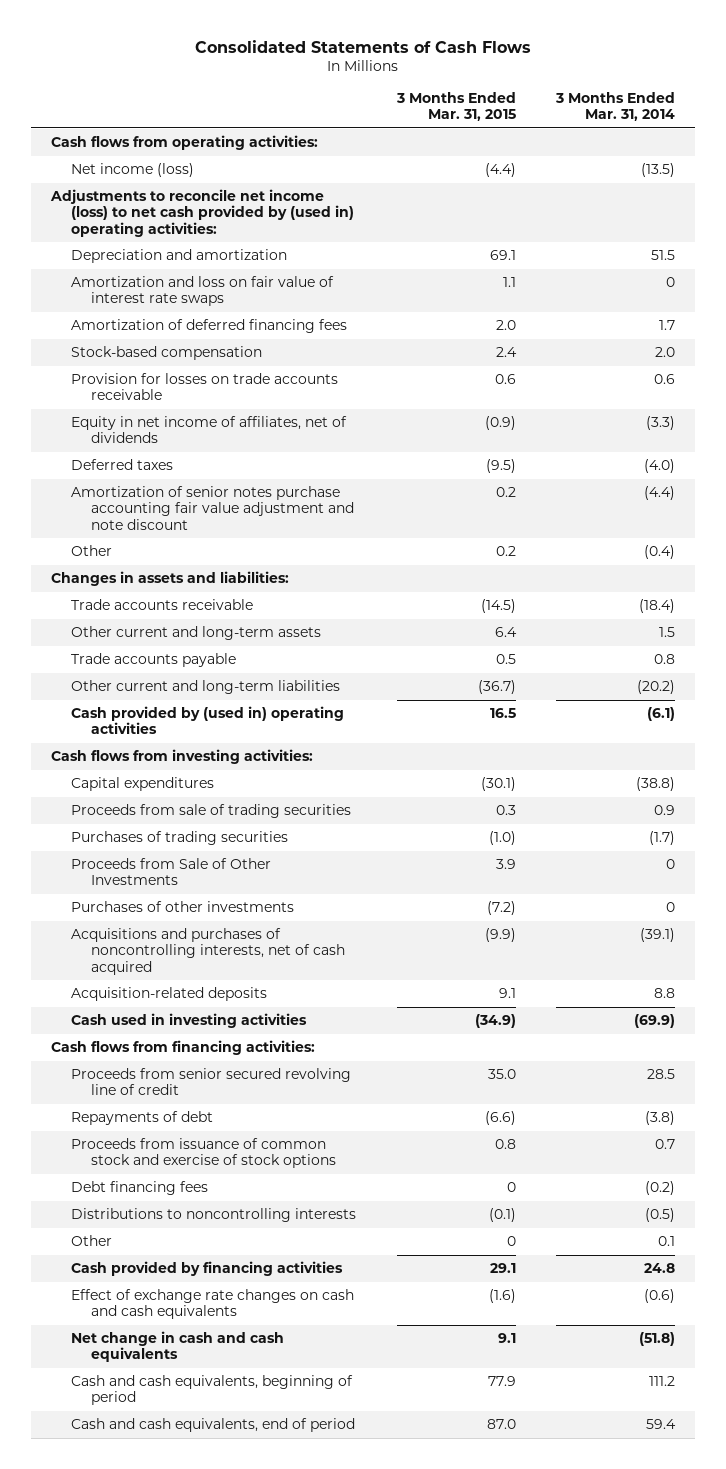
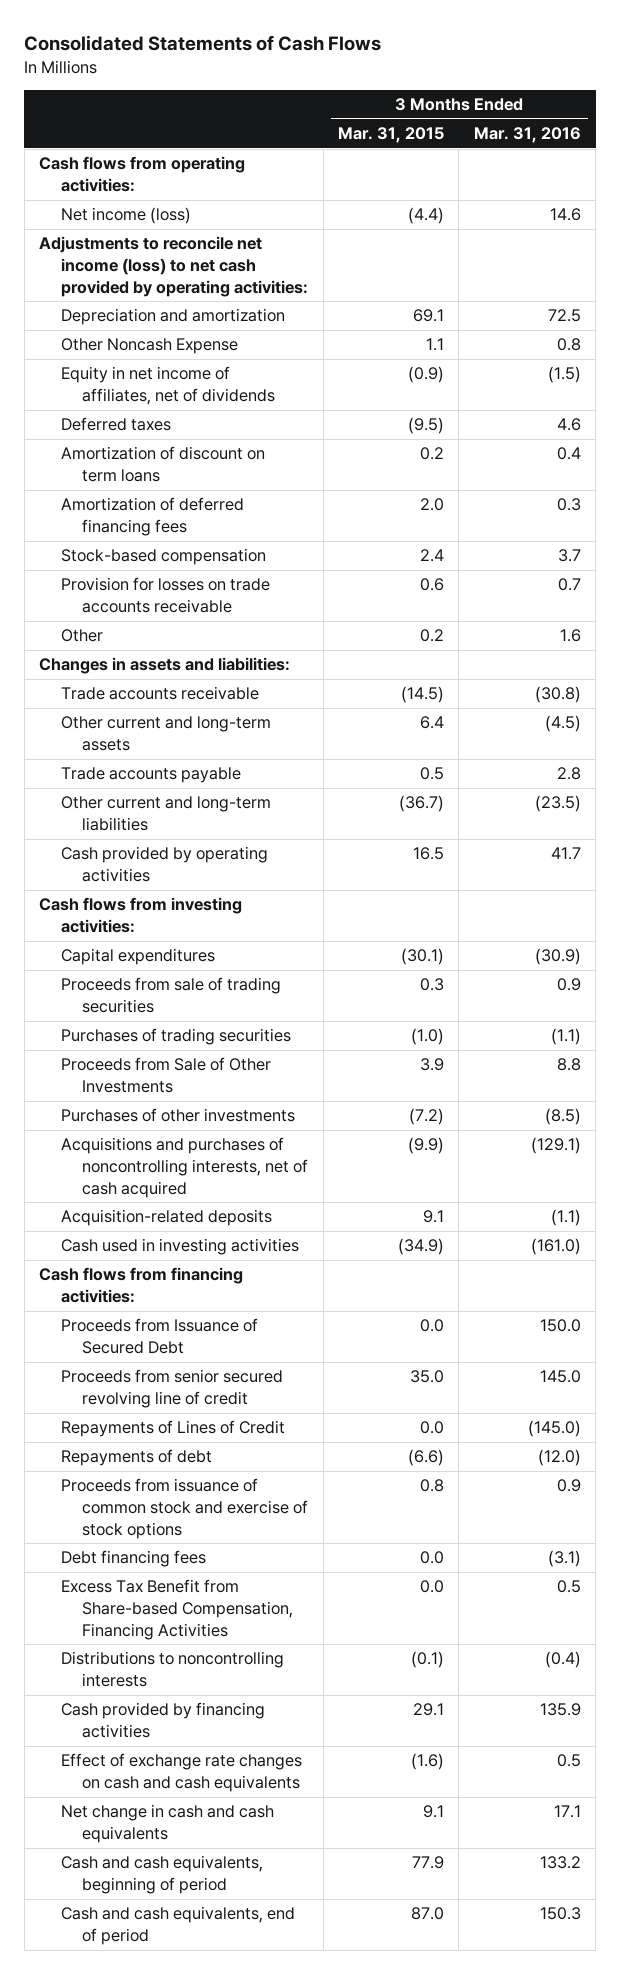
[555,92,676,122] 3 Months Ended Mar. 31, 2014 -> none
none -> [473,127,581,144] Mar. 31, 2016
[50,189,355,237] Adjustments to reconcile net income (loss) to net cash provided by (used in) operating activities: -> [39,236,308,297] Adjustments to reconcile net income (loss) to net cash provided by operating activities:
[71,276,335,307] Amortization and loss on fair value of interest rate swaps -> [60,338,238,355] Other Noncash Expense
[71,416,348,444] Equity in net income of affiliates, net of dividends -> [60,366,276,406] Equity in net income of affiliates, net of dividends
[71,459,174,471] Deferred taxes -> [60,417,171,432] Deferred taxes
none -> [60,446,265,483] Amortization of discount on term loans
[71,486,355,530] Amortization of senior notes purchase accounting fair value adjustment and note discount -> none
[71,706,345,735] Cash provided by (used in) operating activities -> [60,846,268,883] Cash provided by operating activities
none -> [60,1318,258,1355] Proceeds from Issuance of Secured Debt
none -> [60,1420,285,1438] Repayments of Lines of Credit
[506,1182,516,1193] 0 -> [419,1551,444,1565] 0.0
none -> [60,1579,294,1640] Excess Tax Benefit from Share-based Compensation, Financing Activities
[71,1235,113,1247] Other -> none

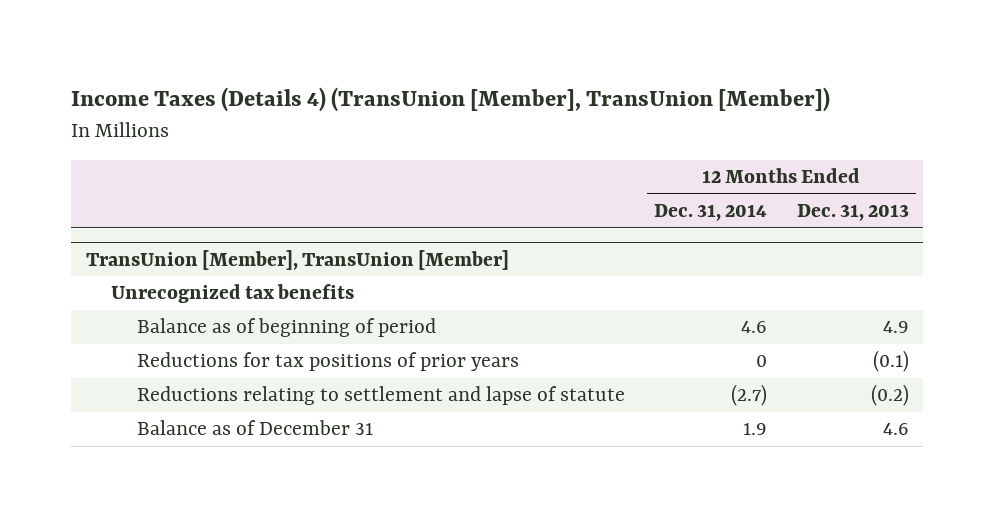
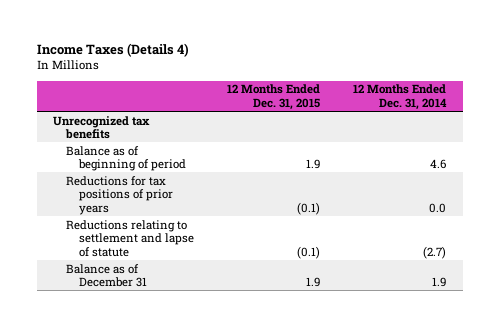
[71,87,831,113] Income Taxes (Details 4) (TransUnion [Member], TransUnion [Member]) -> [36,43,189,58] Income Taxes (Details 4)
[796,204,909,222] Dec. 31, 2013 -> none
none -> [227,84,321,110] 12 Months Ended Dec. 31, 2015
[85,249,509,270] TransUnion [Member], TransUnion [Member] -> none
[756,355,768,368] 0 -> [429,202,447,213] 0.0

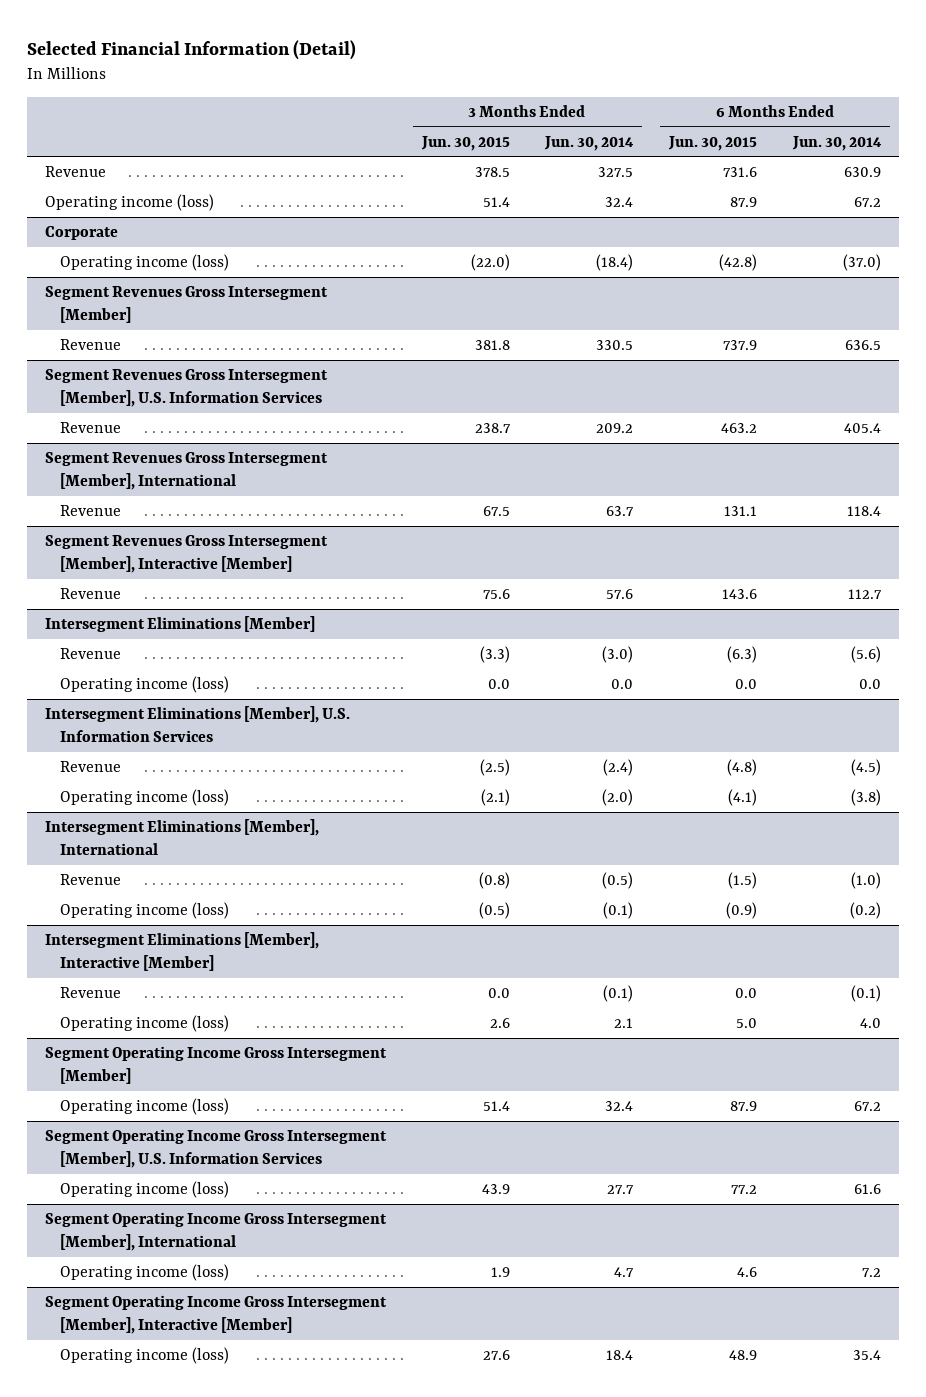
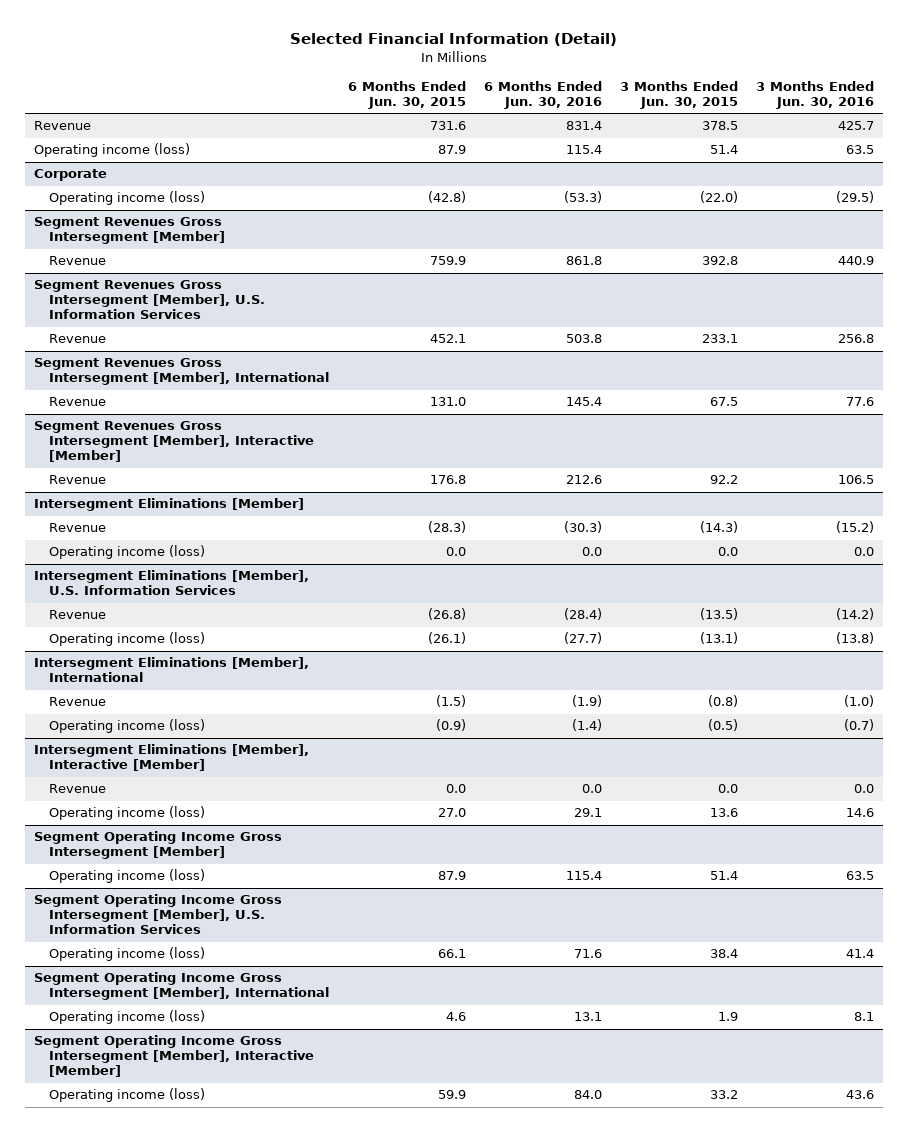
[544,135,635,151] Jun. 30, 2014 -> none
[791,135,882,151] Jun. 30, 2014 -> none
none -> [483,80,602,109] 6 Months Ended Jun. 30, 2016
none -> [755,80,874,109] 3 Months Ended Jun. 30, 2016
[474,339,510,350] 381.8 -> [701,256,738,266] 392.8
[722,339,757,350] 737.9 -> [429,256,466,266] 759.9
[474,422,511,433] 238.7 -> [701,334,738,344] 233.1
[720,422,757,433] 463.2 -> [429,334,466,344] 452.1
[723,505,757,516] 131.1 -> [429,397,466,407] 131.0
[482,588,510,599] 75.6 -> [709,475,738,485] 92.2
[721,588,757,599] 143.6 -> [429,475,466,485] 176.8
[479,645,510,663] (3.3) -> [699,521,738,534] (14.3)
[726,645,757,663] (6.3) -> [427,521,466,534] (28.3)
[479,758,510,776] (2.5) -> [699,608,738,621] (13.5)
[726,758,757,776] (4.8) -> [427,608,466,621] (26.8)
[480,788,510,806] (2.1) -> [699,632,738,645] (13.1)
[727,788,757,806] (4.1) -> [427,632,466,645] (26.1)
[489,1017,510,1028] 2.6 -> [709,808,738,818] 13.6
[735,1017,757,1028] 5.0 -> [437,808,466,818] 27.0
[481,1183,510,1194] 43.9 -> [709,949,738,959] 38.4
[730,1184,757,1194] 77.2 -> [437,949,466,959] 66.1
[482,1349,510,1360] 27.6 -> [709,1090,738,1100] 33.2
[728,1349,757,1360] 48.9 -> [437,1090,466,1100] 59.9

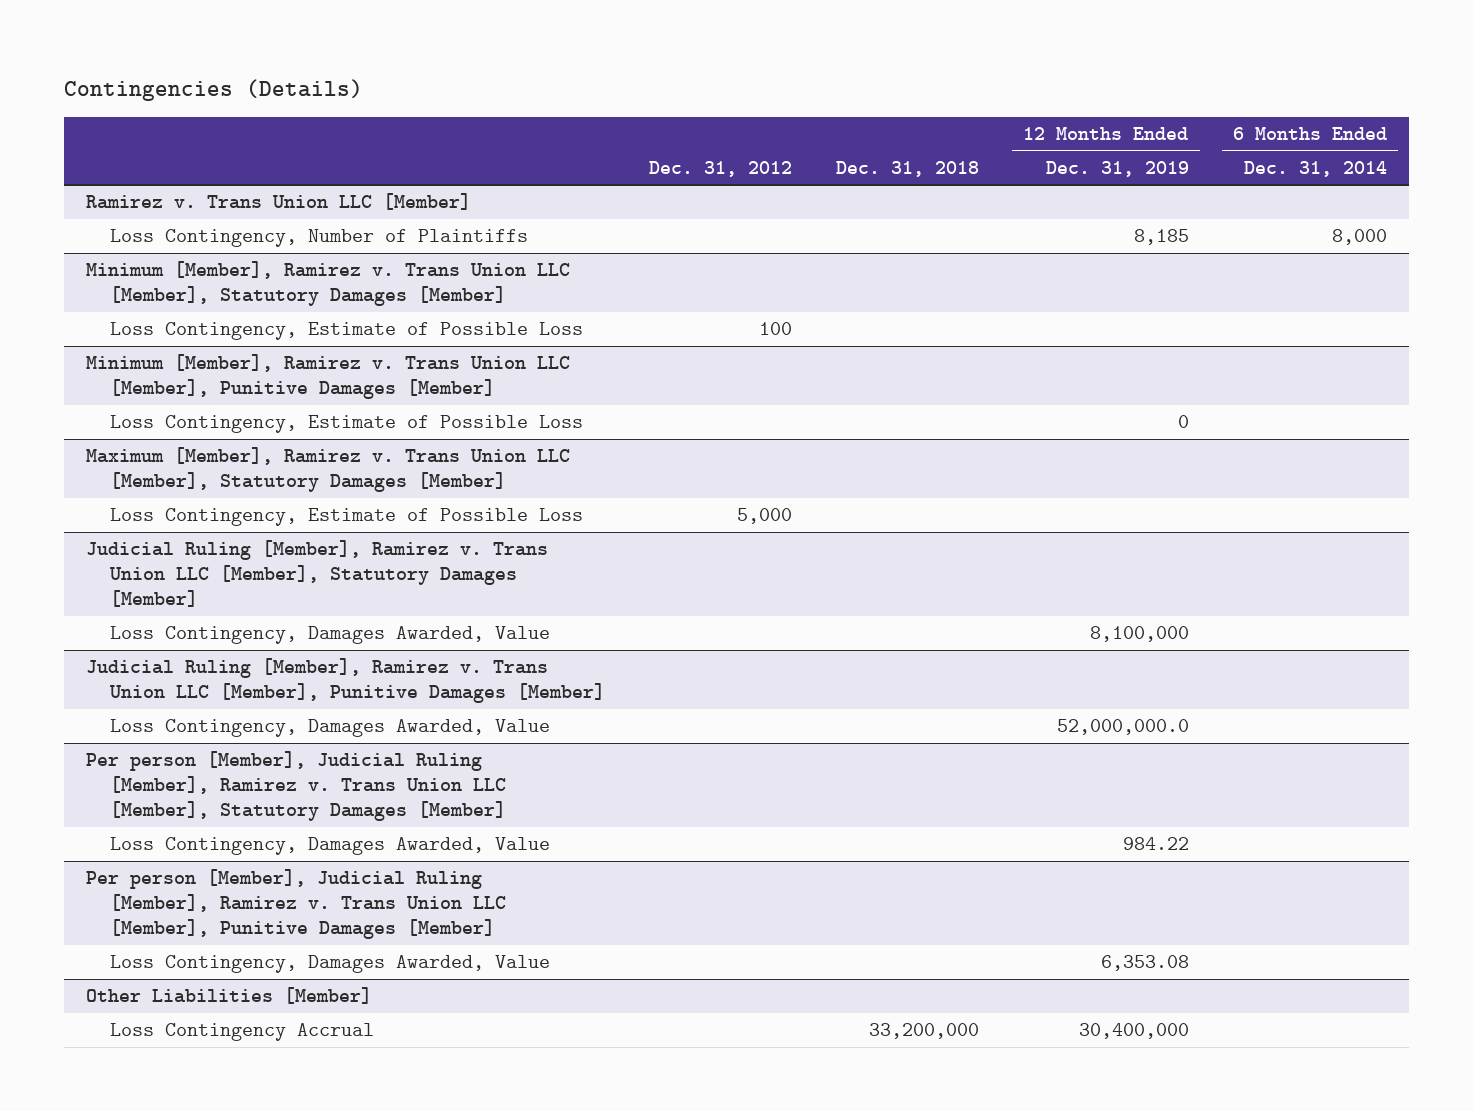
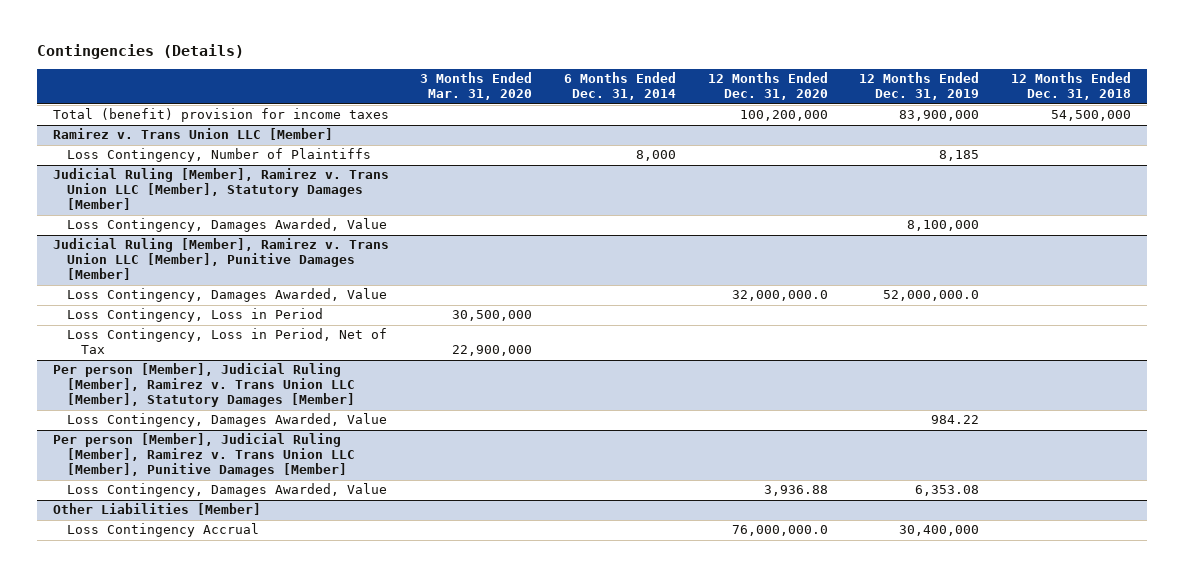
[648,160,792,177] Dec. 31, 2012 -> none
[836,160,980,177] Dec. 31, 2018 -> none
none -> [420,72,533,101] 3 Months Ended Mar. 31, 2020
none -> [707,72,828,101] 12 Months Ended Dec. 31, 2020
none -> [1010,72,1131,101] 12 Months Ended Dec. 31, 2018
none -> [52,108,389,123] Total (benefit) provision for income taxes
[86,261,571,307] Minimum [Member], Ramirez v. Trans Union LLC [Member], Statutory Damages [Member] -> none
[109,322,583,341] Loss Contingency, Estimate of Possible Loss -> none
[86,354,571,400] Minimum [Member], Ramirez v. Trans Union LLC [Member], Punitive Damages [Member] -> none
[109,415,583,434] Loss Contingency, Estimate of Possible Loss -> none
[86,447,571,493] Maximum [Member], Ramirez v. Trans Union LLC [Member], Statutory Damages [Member] -> none
[109,508,583,527] Loss Contingency, Estimate of Possible Loss -> none
none -> [66,308,323,323] Loss Contingency, Loss in Period
none -> [66,328,387,355] Loss Contingency, Loss in Period, Net of Tax

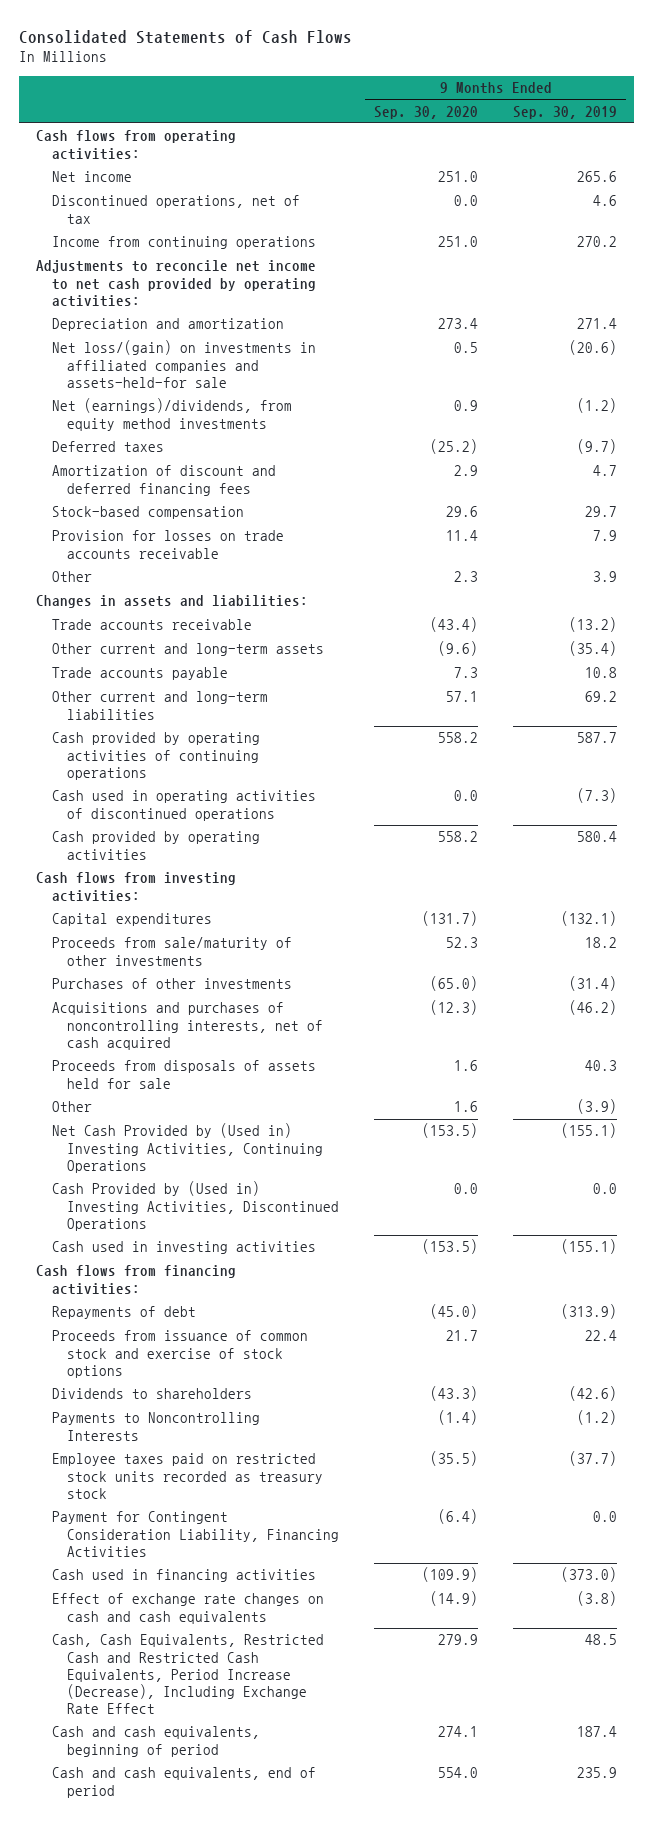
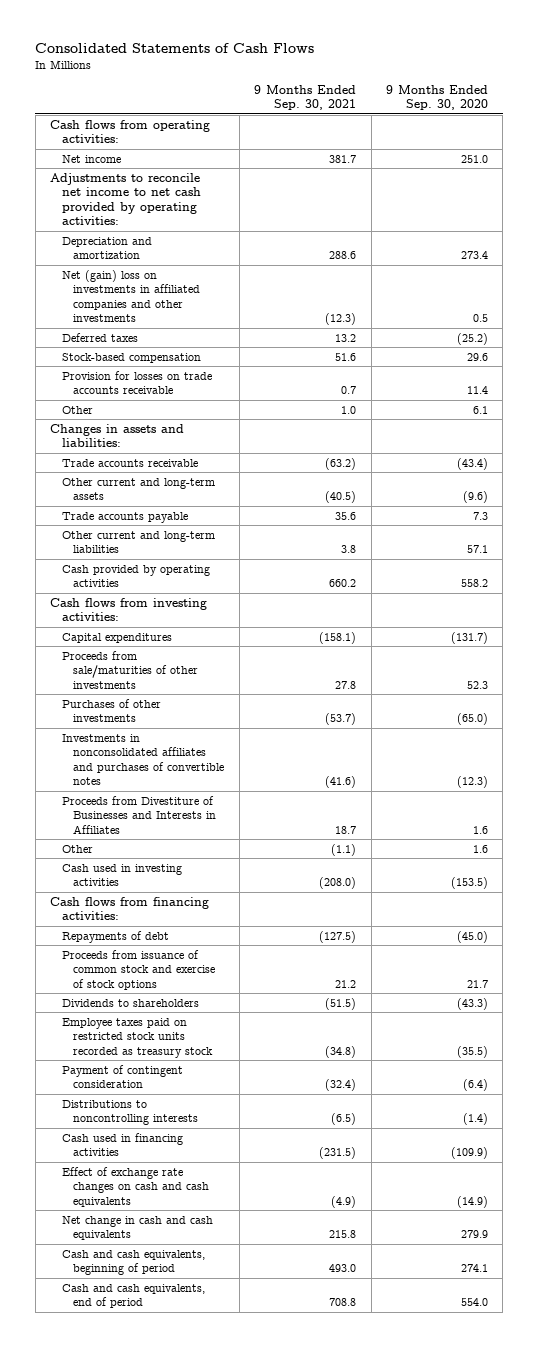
[513,105,618,119] Sep. 30, 2019 -> none
none -> [254,84,357,111] 9 Months Ended Sep. 30, 2021
[51,195,300,224] Discontinued operations, net of tax -> none
[51,236,316,250] Income from continuing operations -> none
[51,398,292,431] Net (earnings)/dividends, from equity method investments -> none
[51,340,316,388] Net loss/(gain) on investments in affiliated companies and assets-held-for sale -> [61,269,201,323] Net (gain) loss on investments in affiliated companies and other investments
[51,465,276,496] Amortization of discount and deferred financing fees -> none
[454,571,479,583] 2.3 -> [472,405,488,414] 6.1
[51,732,260,780] Cash provided by operating activities of continuing operations -> none
[51,790,316,821] Cash used in operating activities of discontinued operations -> none
[51,937,292,966] Proceeds from sale/maturity of other investments -> [61,650,199,689] Proceeds from sale/maturities of other investments
[51,1060,316,1089] Proceeds from disposals of assets held for sale -> none
[51,1002,324,1050] Acquisitions and purchases of noncontrolling interests, net of cash acquired -> [61,733,225,786] Investments in nonconsolidated affiliates and purchases of convertible notes
none -> [61,795,217,834] Proceeds from Divestiture of Businesses and Interests in Affiliates
[51,1123,324,1173] Net Cash Provided by (Used in) Investing Activities, Continuing Operations -> none
[51,1181,340,1231] Cash Provided by (Used in) Investing Activities, Discontinued Operations -> none
[51,1412,260,1441] Payments to Noncontrolling Interests -> none
[51,1511,340,1557] Payment for Contingent Consideration Liability, Financing Activities -> [61,1064,183,1089] Payment of contingent consideration
none -> [61,1099,199,1126] Distributions to noncontrolling interests
[51,1634,324,1714] Cash, Cash Equivalents, Restricted Cash and Restricted Cash Equivalents, Period Increase (Decrease), Including Exchange Rate Effect -> [61,1215,213,1241] Net change in cash and cash equivalents

